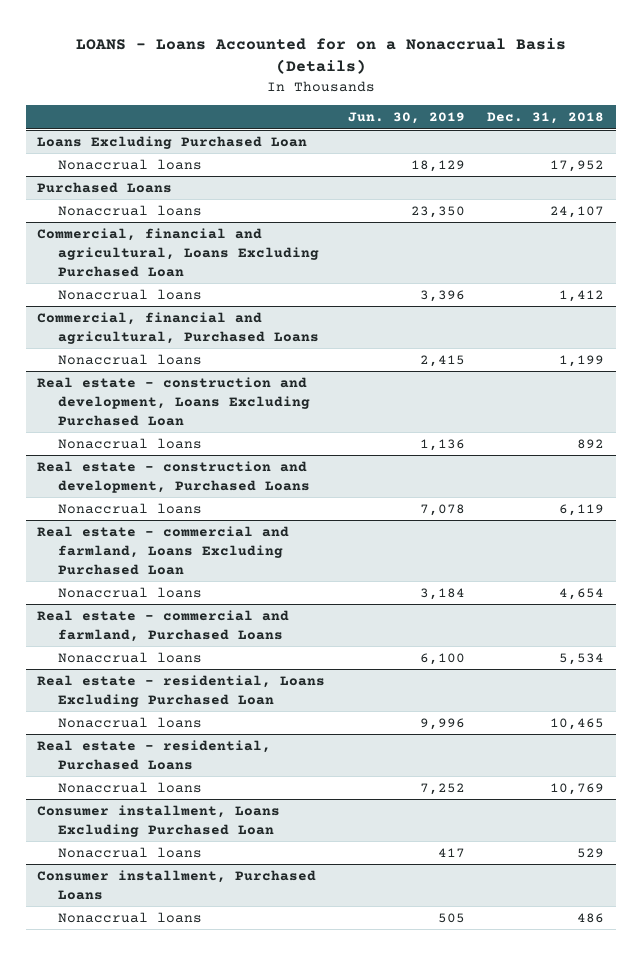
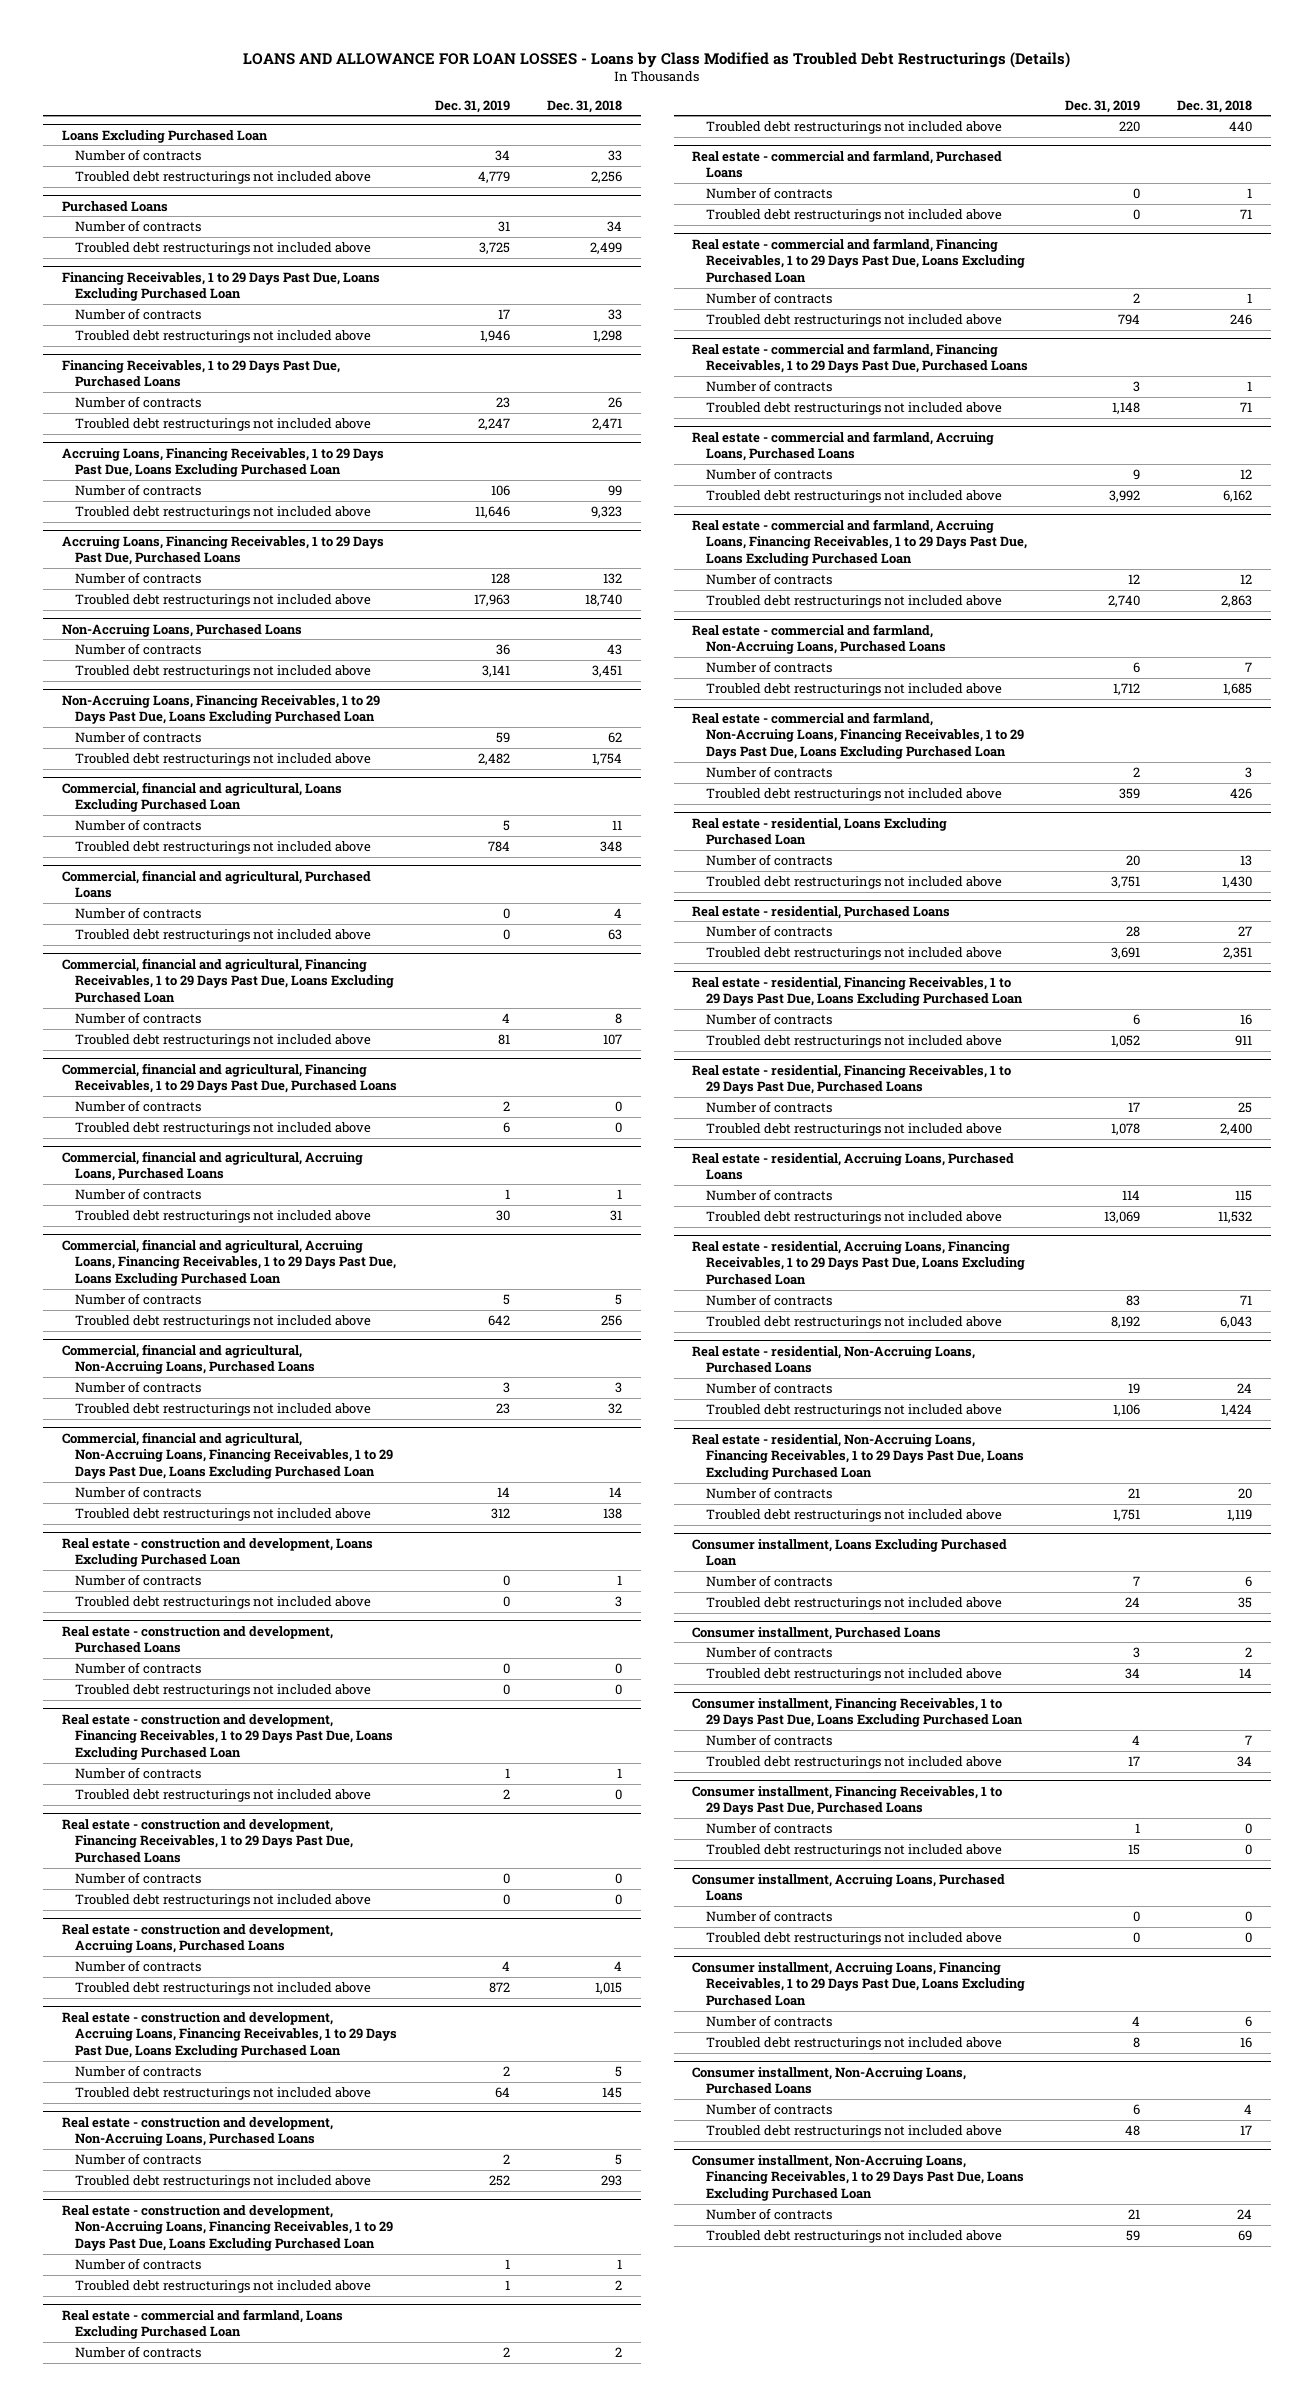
[75,37,566,75] LOANS - Loans Accounted for on a Nonaccrual Basis (Details) -> [243,51,1071,68] LOANS AND ALLOWANCE FOR LOAN LOSSES - Loans by Class Modified as Troubled Debt Restructurings (Details)
[347,112,465,125] Jun. 30, 2019 -> none
none -> [434,99,510,113] Dec. 31, 2019
[57,158,202,170] Nonaccrual loans -> none
none -> [75,149,202,162] Number of contracts
none -> [75,171,372,185] Troubled debt restructurings not included above
[57,204,202,216] Nonaccrual loans -> none
none -> [75,220,202,233] Number of contracts
none -> [75,242,372,256] Troubled debt restructurings not included above
none -> [61,271,380,302] Financing Receivables, 1 to 29 Days Past Due, Loans Excluding Purchased Loan
none -> [75,308,202,321] Number of contracts
none -> [75,330,372,344] Troubled debt restructurings not included above
none -> [61,359,340,388] Financing Receivables, 1 to 29 Days Past Due, Purchased Loans
none -> [75,396,202,409] Number of contracts
none -> [75,418,372,432] Troubled debt restructurings not included above
none -> [61,447,384,478] Accruing Loans, Financing Receivables, 1 to 29 Days Past Due, Loans Excluding Purchased Loan
none -> [75,484,202,497] Number of contracts
none -> [75,506,372,520] Troubled debt restructurings not included above
none -> [61,535,384,566] Accruing Loans, Financing Receivables, 1 to 29 Days Past Due, Purchased Loans
none -> [75,572,202,585] Number of contracts
none -> [75,594,372,608] Troubled debt restructurings not included above
none -> [61,623,302,637] Non-Accruing Loans, Purchased Loans
none -> [75,643,202,656] Number of contracts
none -> [75,665,372,679] Troubled debt restructurings not included above
none -> [61,694,380,725] Non-Accruing Loans, Financing Receivables, 1 to 29 Days Past Due, Loans Excluding Purchased Loan
none -> [75,731,202,744] Number of contracts
none -> [75,753,372,767] Troubled debt restructurings not included above
[57,288,202,300] Nonaccrual loans -> none
none -> [75,819,202,832] Number of contracts
none -> [75,841,372,855] Troubled debt restructurings not included above
[57,353,202,365] Nonaccrual loans -> none
none -> [75,907,202,920] Number of contracts
none -> [75,929,372,943] Troubled debt restructurings not included above
none -> [61,957,395,1003] Commercial, financial and agricultural, Financing Receivables, 1 to 29 Days Past Due, Loans Excluding Purchased Loan
none -> [75,1012,202,1025] Number of contracts
none -> [75,1034,372,1048] Troubled debt restructurings not included above
none -> [61,1062,398,1094] Commercial, financial and agricultural, Financing Receivables, 1 to 29 Days Past Due, Purchased Loans
none -> [75,1100,202,1113] Number of contracts
none -> [75,1122,372,1136] Troubled debt restructurings not included above
none -> [61,1150,363,1182] Commercial, financial and agricultural, Accruing Loans, Purchased Loans
none -> [75,1188,202,1201] Number of contracts
none -> [75,1210,372,1224] Troubled debt restructurings not included above
none -> [61,1238,397,1286] Commercial, financial and agricultural, Accruing Loans, Financing Receivables, 1 to 29 Days Past Due, Loans Excluding Purchased Loan
none -> [75,1293,202,1306] Number of contracts
none -> [75,1315,372,1329] Troubled debt restructurings not included above
none -> [61,1343,316,1375] Commercial, financial and agricultural, Non-Accruing Loans, Purchased Loans
none -> [75,1381,202,1394] Number of contracts
none -> [75,1403,372,1417] Troubled debt restructurings not included above
none -> [61,1431,394,1479] Commercial, financial and agricultural, Non-Accruing Loans, Financing Receivables, 1 to 29 Days Past Due, Loans Excluding Purchased Loan
none -> [75,1486,202,1499] Number of contracts
none -> [75,1508,372,1522] Troubled debt restructurings not included above
[57,437,202,449] Nonaccrual loans -> none
none -> [75,1574,202,1587] Number of contracts
none -> [75,1596,372,1610] Troubled debt restructurings not included above
[57,502,202,514] Nonaccrual loans -> none
none -> [75,1662,202,1675] Number of contracts
none -> [75,1684,372,1698] Troubled debt restructurings not included above
none -> [61,1713,394,1760] Real estate - construction and development, Financing Receivables, 1 to 29 Days Past Due, Loans Excluding Purchased Loan
none -> [75,1767,202,1780] Number of contracts
none -> [75,1789,372,1803] Troubled debt restructurings not included above
none -> [61,1818,354,1863] Real estate - construction and development, Financing Receivables, 1 to 29 Days Past Due, Purchased Loans
none -> [75,1872,202,1885] Number of contracts
none -> [75,1894,372,1908] Troubled debt restructurings not included above
none -> [61,1923,333,1954] Real estate - construction and development, Accruing Loans, Purchased Loans
none -> [75,1960,202,1973] Number of contracts
none -> [75,1982,372,1996] Troubled debt restructurings not included above
none -> [61,2011,398,2058] Real estate - construction and development, Accruing Loans, Financing Receivables, 1 to 29 Days Past Due, Loans Excluding Purchased Loan
none -> [75,2065,202,2078] Number of contracts
none -> [75,2087,372,2101] Troubled debt restructurings not included above
none -> [61,2116,333,2147] Real estate - construction and development, Non-Accruing Loans, Purchased Loans
none -> [75,2153,202,2166] Number of contracts
none -> [75,2175,372,2189] Troubled debt restructurings not included above
none -> [61,2204,394,2251] Real estate - construction and development, Non-Accruing Loans, Financing Receivables, 1 to 29 Days Past Due, Loans Excluding Purchased Loan
none -> [75,2258,202,2271] Number of contracts
none -> [75,2280,372,2294] Troubled debt restructurings not included above
[57,586,202,598] Nonaccrual loans -> none
none -> [75,2346,202,2359] Number of contracts
none -> [705,121,1002,135] Troubled debt restructurings not included above
[57,651,202,663] Nonaccrual loans -> none
none -> [705,187,832,200] Number of contracts
none -> [705,209,1002,223] Troubled debt restructurings not included above
none -> [692,237,1025,283] Real estate - commercial and farmland, Financing Receivables, 1 to 29 Days Past Due, Loans Excluding Purchased Loan
none -> [705,292,832,305] Number of contracts
none -> [705,314,1002,328] Troubled debt restructurings not included above
none -> [692,342,1028,374] Real estate - commercial and farmland, Financing Receivables, 1 to 29 Days Past Due, Purchased Loans
none -> [705,380,832,393] Number of contracts
none -> [705,402,1002,416] Troubled debt restructurings not included above
none -> [692,430,995,462] Real estate - commercial and farmland, Accruing Loans, Purchased Loans
none -> [705,468,832,481] Number of contracts
none -> [705,490,1002,504] Troubled debt restructurings not included above
none -> [692,518,1027,566] Real estate - commercial and farmland, Accruing Loans, Financing Receivables, 1 to 29 Days Past Due, Loans Excluding Purchased Loan
none -> [705,573,832,586] Number of contracts
none -> [705,595,1002,609] Troubled debt restructurings not included above
none -> [692,623,946,655] Real estate - commercial and farmland, Non-Accruing Loans, Purchased Loans
none -> [705,661,832,674] Number of contracts
none -> [705,683,1002,697] Troubled debt restructurings not included above
none -> [692,711,1024,759] Real estate - commercial and farmland, Non-Accruing Loans, Financing Receivables, 1 to 29 Days Past Due, Loans Excluding Purchased Loan
none -> [705,766,832,779] Number of contracts
none -> [705,788,1002,802] Troubled debt restructurings not included above
[57,716,202,728] Nonaccrual loans -> none
none -> [705,854,832,867] Number of contracts
none -> [705,876,1002,890] Troubled debt restructurings not included above
[57,781,202,793] Nonaccrual loans -> none
none -> [705,925,832,938] Number of contracts
none -> [705,947,1002,961] Troubled debt restructurings not included above
none -> [692,976,1023,1007] Real estate - residential, Financing Receivables, 1 to 29 Days Past Due, Loans Excluding Purchased Loan
none -> [705,1013,832,1026] Number of contracts
none -> [705,1035,1002,1049] Troubled debt restructurings not included above
none -> [692,1064,1012,1095] Real estate - residential, Financing Receivables, 1 to 29 Days Past Due, Purchased Loans
none -> [705,1101,832,1114] Number of contracts
none -> [705,1123,1002,1137] Troubled debt restructurings not included above
none -> [692,1152,1015,1181] Real estate - residential, Accruing Loans, Purchased Loans
none -> [705,1189,832,1202] Number of contracts
none -> [705,1211,1002,1225] Troubled debt restructurings not included above
none -> [692,1240,1025,1285] Real estate - residential, Accruing Loans, Financing Receivables, 1 to 29 Days Past Due, Loans Excluding Purchased Loan
none -> [705,1294,832,1307] Number of contracts
none -> [705,1316,1002,1330] Troubled debt restructurings not included above
none -> [692,1345,976,1374] Real estate - residential, Non-Accruing Loans, Purchased Loans
none -> [705,1382,832,1395] Number of contracts
none -> [705,1404,1002,1418] Troubled debt restructurings not included above
none -> [692,1433,1024,1480] Real estate - residential, Non-Accruing Loans, Financing Receivables, 1 to 29 Days Past Due, Loans Excluding Purchased Loan
none -> [705,1487,832,1500] Number of contracts
none -> [705,1509,1002,1523] Troubled debt restructurings not included above
[57,846,202,858] Nonaccrual loans -> none
none -> [705,1575,832,1588] Number of contracts
none -> [705,1597,1002,1611] Troubled debt restructurings not included above
[57,911,202,923] Nonaccrual loans -> none
none -> [705,1646,832,1659] Number of contracts
none -> [705,1668,1002,1682] Troubled debt restructurings not included above
none -> [692,1697,1023,1728] Consumer installment, Financing Receivables, 1 to 29 Days Past Due, Loans Excluding Purchased Loan
none -> [705,1734,832,1747] Number of contracts
none -> [705,1756,1002,1770] Troubled debt restructurings not included above
none -> [692,1785,1003,1816] Consumer installment, Financing Receivables, 1 to 29 Days Past Due, Purchased Loans
none -> [705,1822,832,1835] Number of contracts
none -> [705,1844,1002,1858] Troubled debt restructurings not included above
none -> [692,1873,1006,1902] Consumer installment, Accruing Loans, Purchased Loans
none -> [705,1910,832,1923] Number of contracts
none -> [705,1932,1002,1946] Troubled debt restructurings not included above
none -> [692,1961,1025,2006] Consumer installment, Accruing Loans, Financing Receivables, 1 to 29 Days Past Due, Loans Excluding Purchased Loan
none -> [705,2015,832,2028] Number of contracts
none -> [705,2037,1002,2051] Troubled debt restructurings not included above
none -> [692,2066,967,2095] Consumer installment, Non-Accruing Loans, Purchased Loans
none -> [705,2103,832,2116] Number of contracts
none -> [705,2125,1002,2139] Troubled debt restructurings not included above
none -> [692,2154,1024,2201] Consumer installment, Non-Accruing Loans, Financing Receivables, 1 to 29 Days Past Due, Loans Excluding Purchased Loan
none -> [705,2208,832,2221] Number of contracts
none -> [705,2230,1002,2244] Troubled debt restructurings not included above

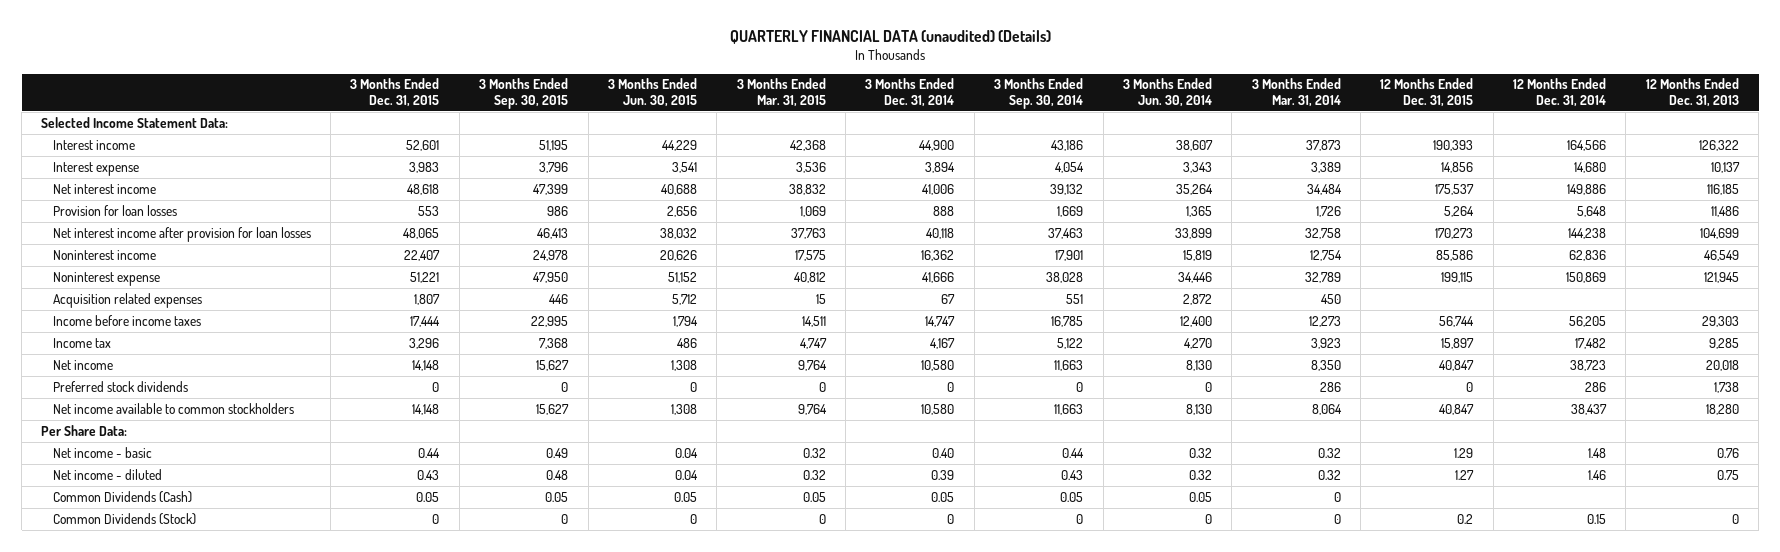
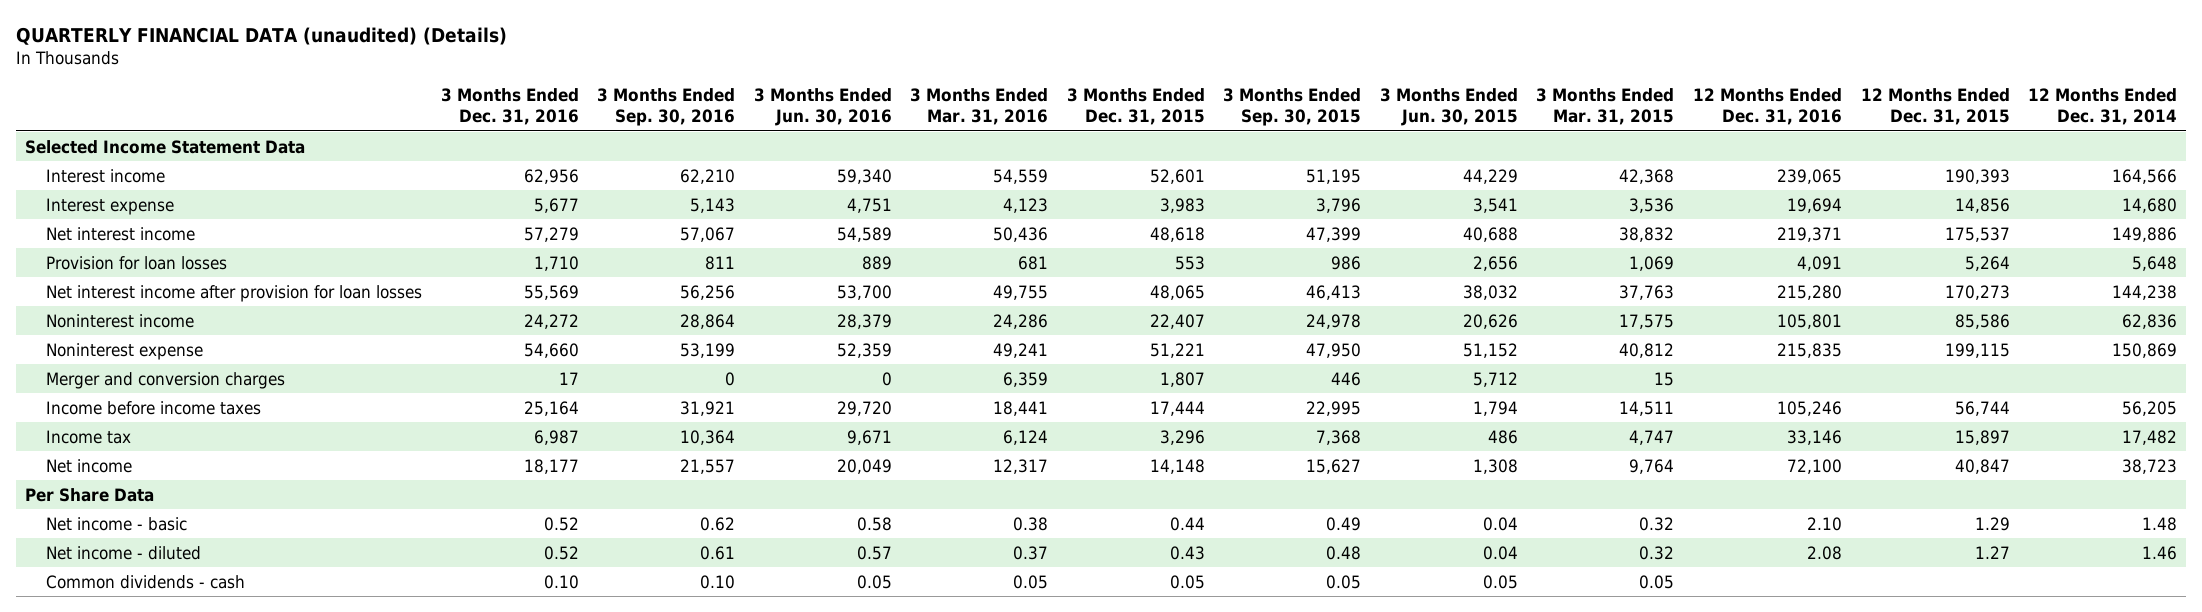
[865,78,955,107] 3 Months Ended Dec. 31, 2014 -> none
[994,78,1084,109] 3 Months Ended Sep. 30, 2014 -> none
[1122,78,1212,107] 3 Months Ended Jun. 30, 2014 -> none
[1251,78,1341,107] 3 Months Ended Mar. 31, 2014 -> none
[1645,78,1739,107] 12 Months Ended Dec. 31, 2013 -> none
none -> [440,88,579,126] 3 Months Ended Dec. 31, 2016
none -> [597,88,736,127] 3 Months Ended Sep. 30, 2016
none -> [753,88,892,127] 3 Months Ended Jun. 30, 2016
none -> [910,88,1049,126] 3 Months Ended Mar. 31, 2016
none -> [1692,88,1842,126] 12 Months Ended Dec. 31, 2016
[41,116,229,128] Selected Income Statement Data: -> [24,139,305,154] Selected Income Statement Data
[52,292,202,308] Acquisition related expenses -> [46,371,286,389] Merger and conversion charges
[52,380,188,392] Preferred stock dividends -> none
[52,402,294,414] Net income available to common stockholders -> none
[41,424,128,436] Per Share Data: -> [24,487,154,502] Per Share Data
[52,512,196,525] Common Dividends (Stock) -> none
[52,490,192,503] Common Dividends (Cash) -> [46,574,246,589] Common dividends - cash

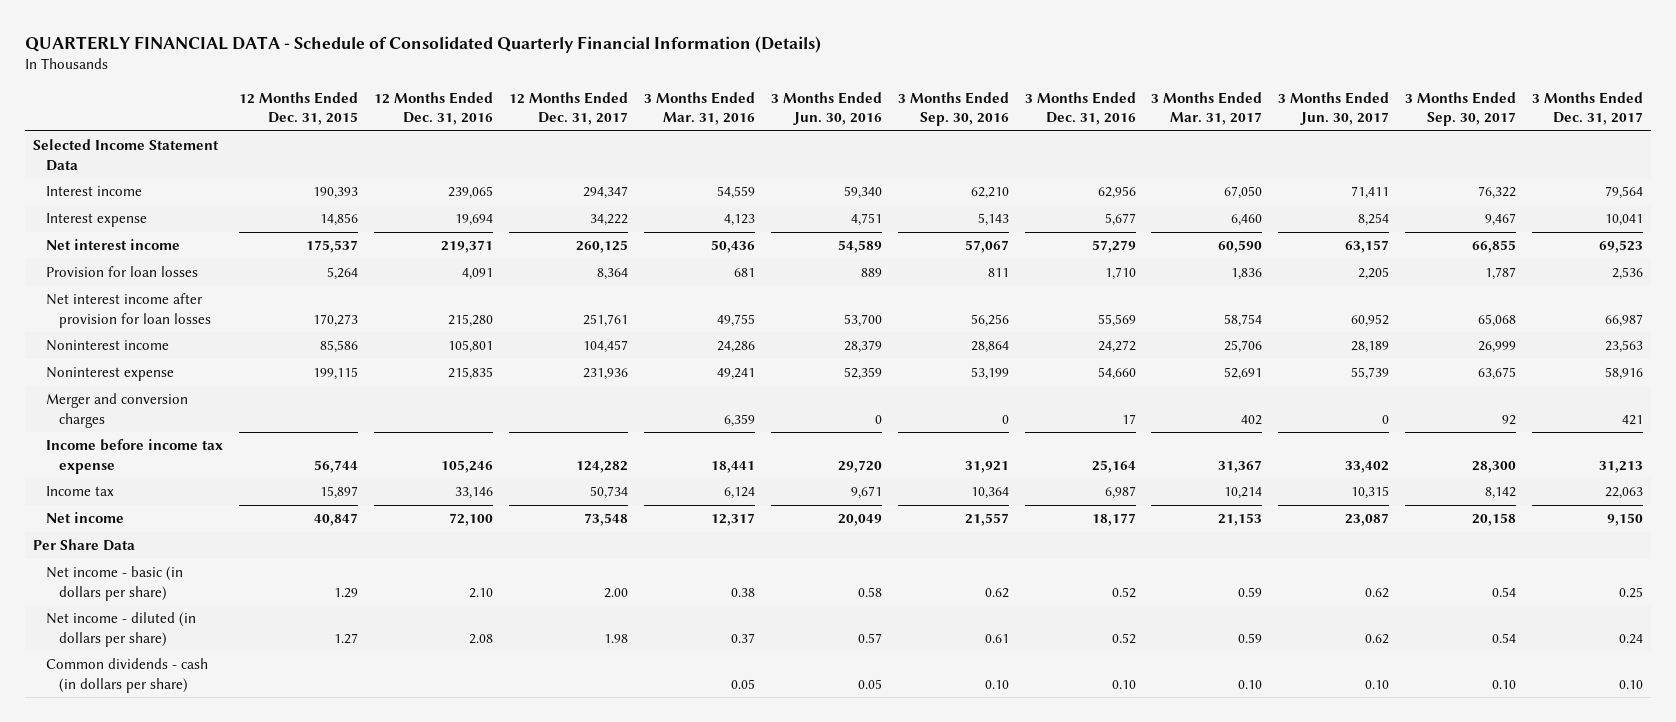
[15,26,507,45] QUARTERLY FINANCIAL DATA (unaudited) (Details) -> [25,35,822,53] QUARTERLY FINANCIAL DATA - Schedule of Consolidated Quarterly Financial Information (Details)
[1066,88,1205,126] 3 Months Ended Dec. 31, 2015 -> none
[1223,88,1362,127] 3 Months Ended Sep. 30, 2015 -> none
[1379,88,1518,127] 3 Months Ended Jun. 30, 2015 -> none
[1536,88,1675,126] 3 Months Ended Mar. 31, 2015 -> none
[2028,88,2178,126] 12 Months Ended Dec. 31, 2014 -> none
none -> [508,92,628,126] 12 Months Ended Dec. 31, 2017
none -> [1151,92,1263,126] 3 Months Ended Mar. 31, 2017
none -> [1278,92,1390,126] 3 Months Ended Jun. 30, 2017
none -> [1405,92,1517,127] 3 Months Ended Sep. 30, 2017
none -> [1532,92,1644,126] 3 Months Ended Dec. 31, 2017
[46,400,262,415] Income before income taxes -> [46,439,224,474] Income before income tax expense
[46,516,188,531] Net income - basic -> [46,566,184,601] Net income - basic (in dollars per share)
[46,545,202,560] Net income - diluted -> [46,612,197,647] Net income - diluted (in dollars per share)
[46,574,246,589] Common dividends - cash -> [46,658,209,693] Common dividends - cash (in dollars per share)

